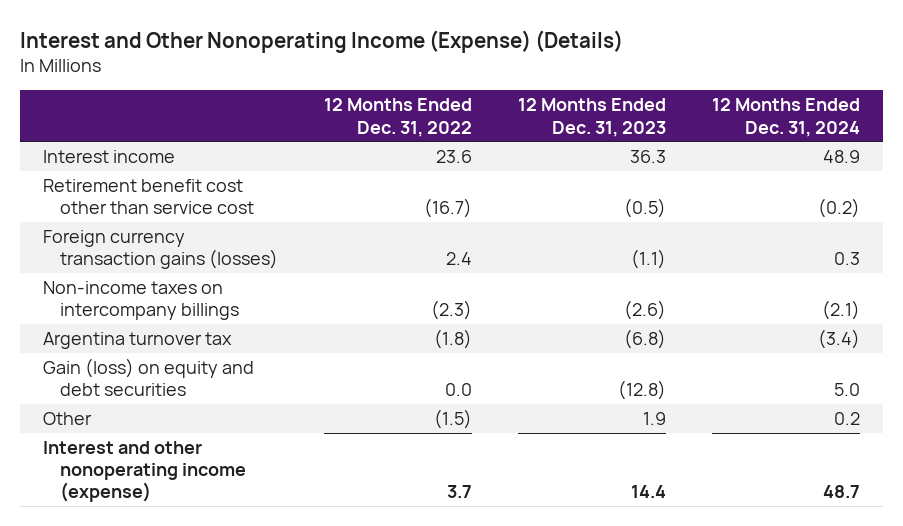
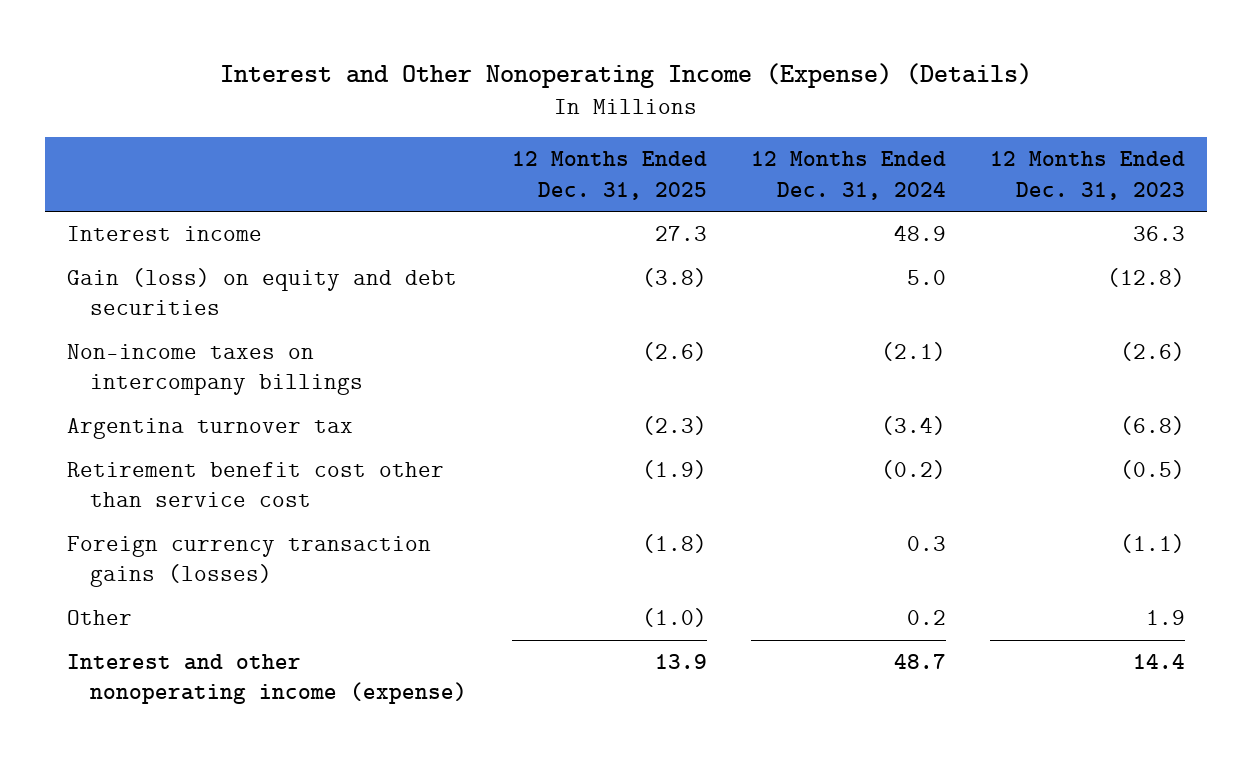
[323,98,472,137] 12 Months Ended Dec. 31, 2022 -> none
none -> [511,151,707,200] 12 Months Ended Dec. 31, 2025
[43,357,255,397] Gain (loss) on equity and debt securities -> [67,268,458,316] Gain (loss) on equity and debt securities
[43,178,254,215] Retirement benefit cost other than service cost -> [67,462,445,508] Retirement benefit cost other than service cost
[43,229,278,270] Foreign currency transaction gains (losses) -> [67,536,432,588] Foreign currency transaction gains (losses)

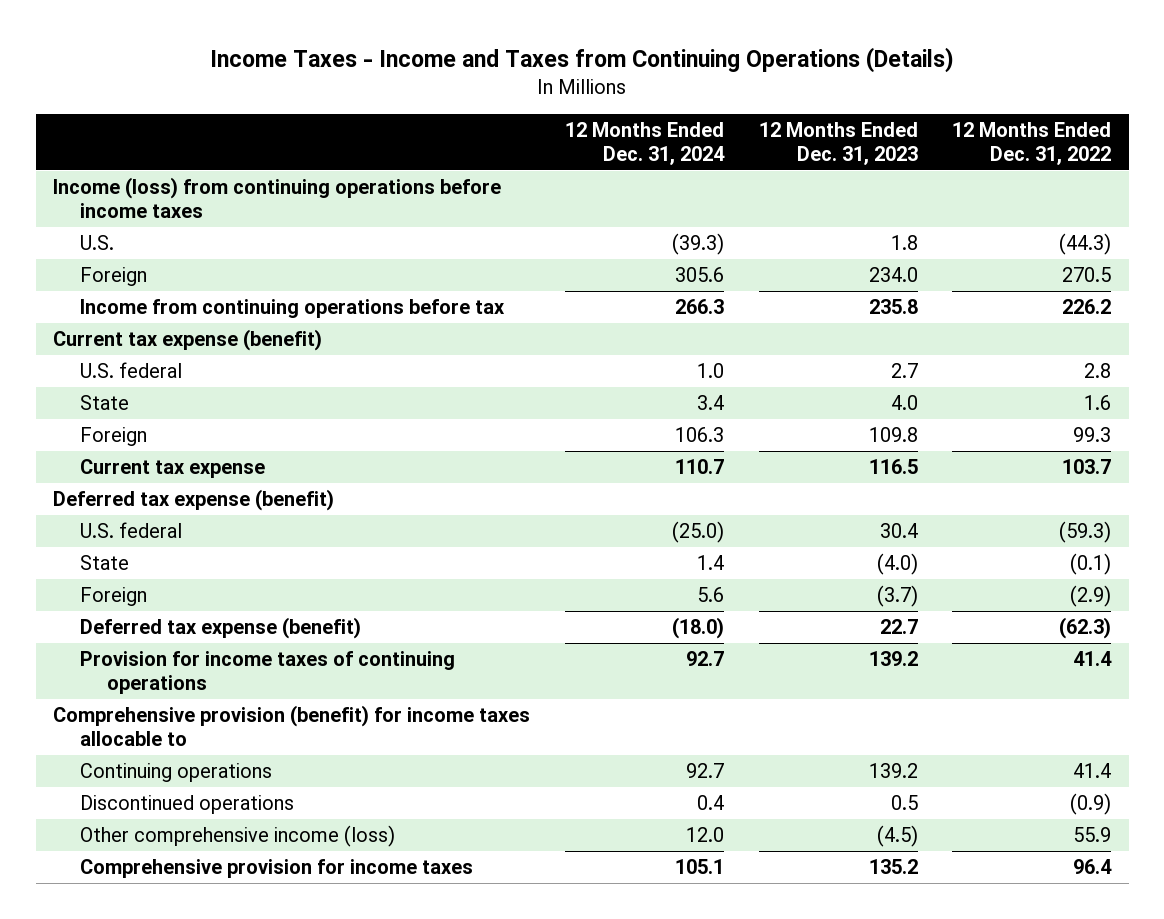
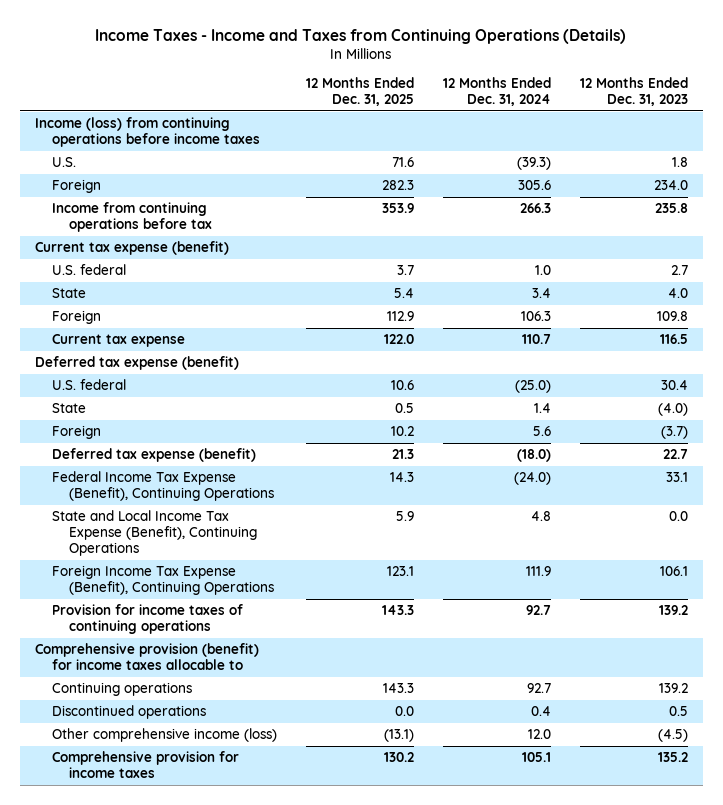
[952,121,1112,165] 12 Months Ended Dec. 31, 2022 -> none
none -> [306,77,415,107] 12 Months Ended Dec. 31, 2025
none -> [51,471,275,502] Federal Income Tax Expense (Benefit), Continuing Operations
none -> [51,510,258,556] State and Local Income Tax Expense (Benefit), Continuing Operations
none -> [51,565,275,596] Foreign Income Tax Expense (Benefit), Continuing Operations

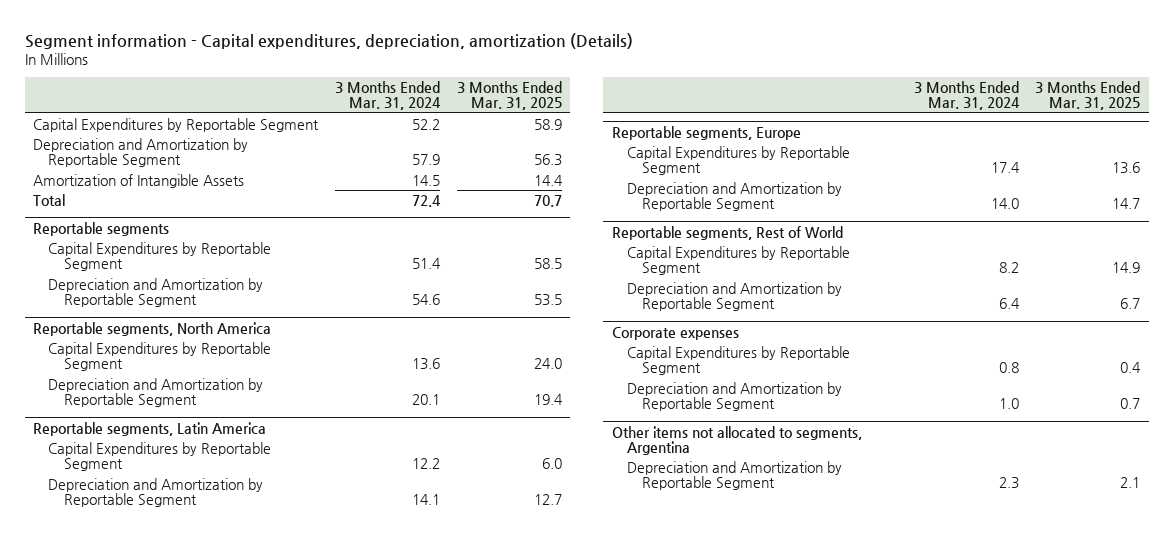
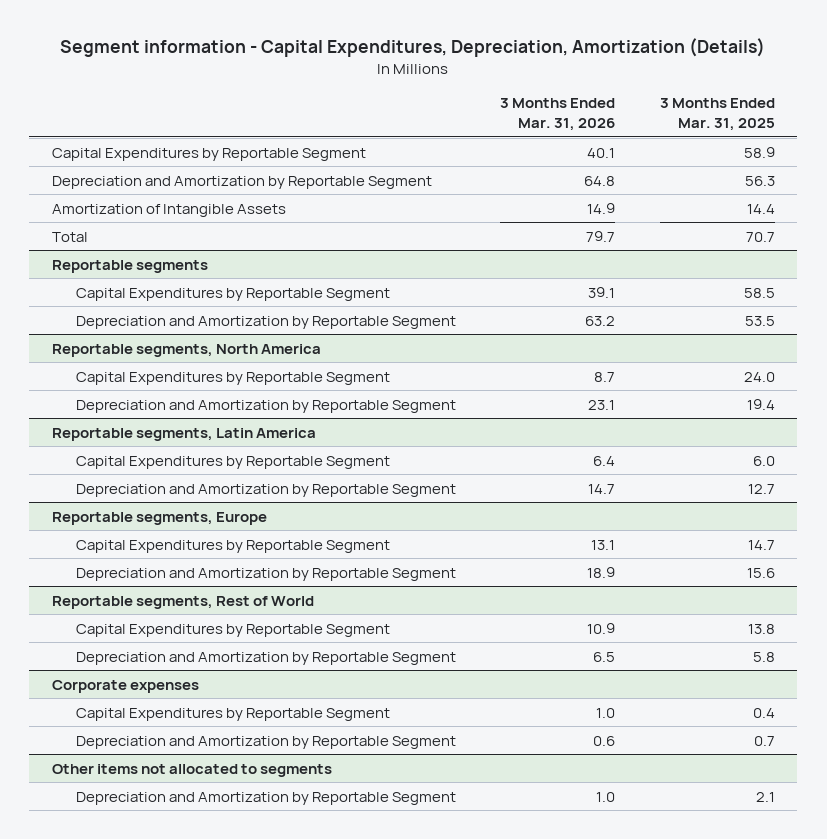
[24,32,633,49] Segment information - Capital expenditures, depreciation, amortization (Details) -> [60,37,766,57] Segment information - Capital Expenditures, Depreciation, Amortization (Details)
[335,80,442,111] 3 Months Ended Mar. 31, 2024 -> none
none -> [500,98,616,132] 3 Months Ended Mar. 31, 2026
[1112,162,1141,175] 13.6 -> [748,539,776,550] 14.7
[1112,198,1141,210] 14.7 -> [747,567,776,578] 15.6
[1112,262,1141,274] 14.9 -> [748,623,776,634] 13.8
[1120,298,1141,310] 6.7 -> [753,651,776,662] 5.8
[611,425,862,456] Other items not allocated to segments, Argentina -> [51,763,332,777] Other items not allocated to segments

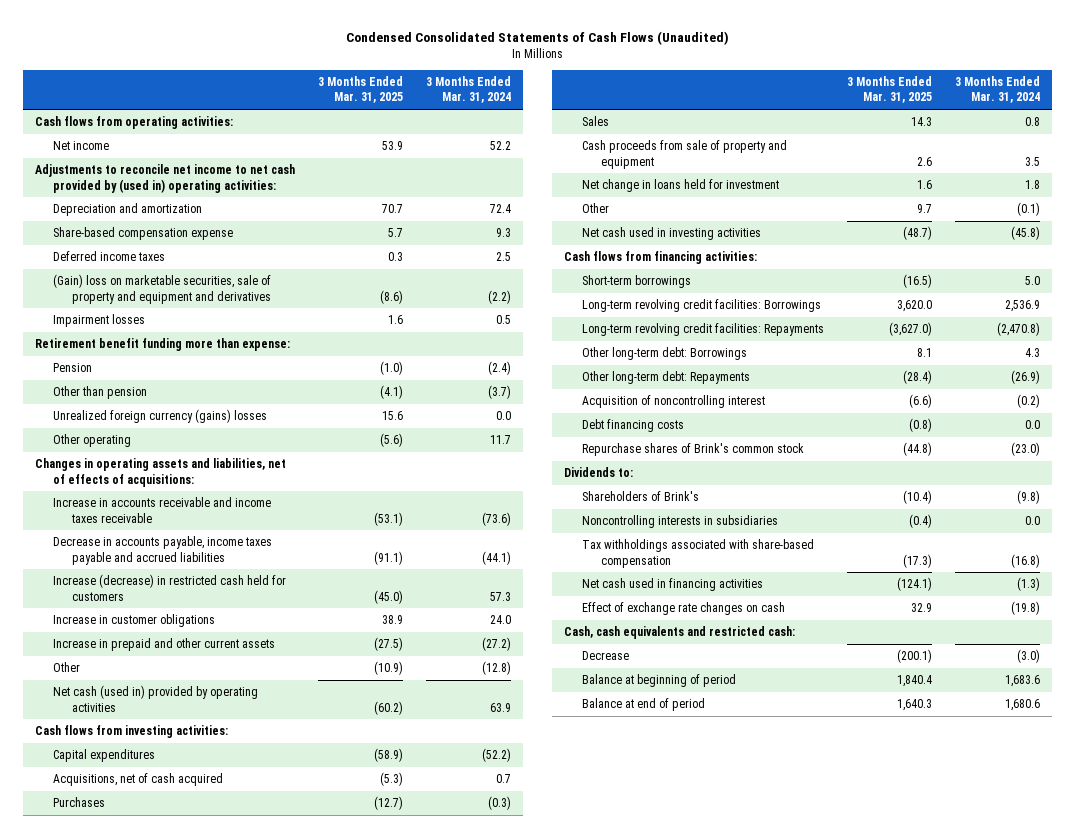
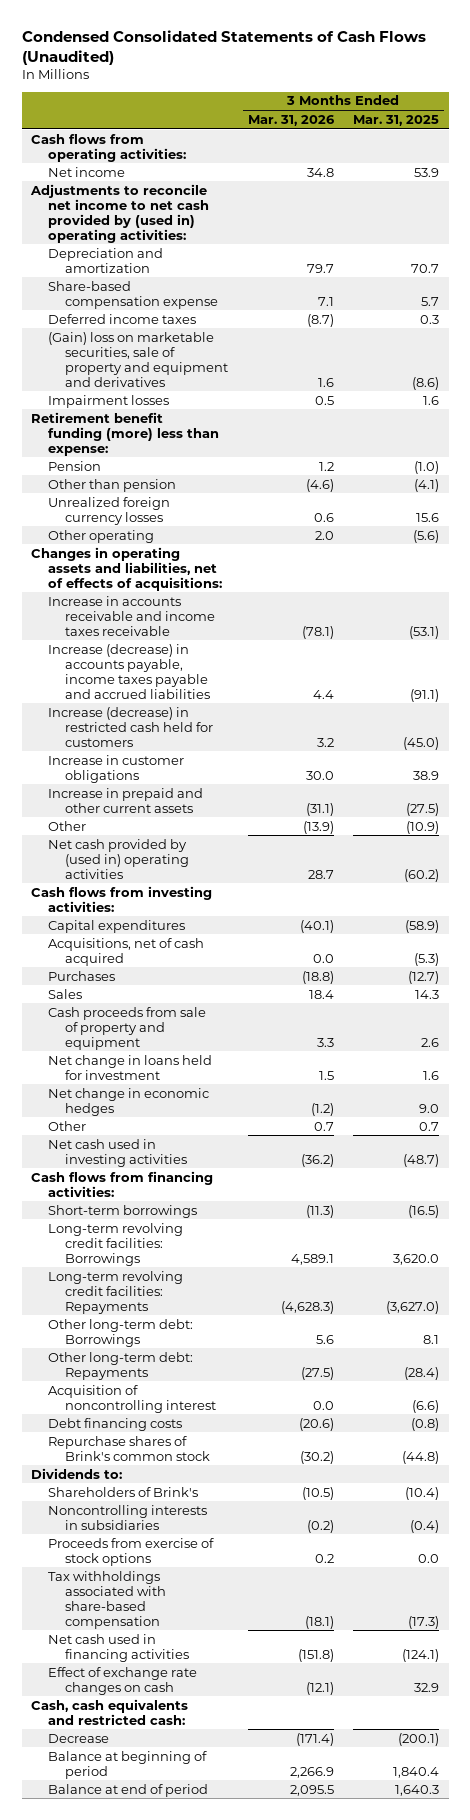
[426,75,512,104] 3 Months Ended Mar. 31, 2024 -> none
none -> [247,114,335,126] Mar. 31, 2026
[34,338,290,352] Retirement benefit funding more than expense: -> [31,411,220,456] Retirement benefit funding (more) less than expense:
[53,409,268,424] Unrealized foreign currency (gains) losses -> [48,496,171,525] Unrealized foreign currency losses
[53,536,273,565] Decrease in accounts payable, income taxes payable and accrued liabilities -> [48,643,211,699] Increase (decrease) in accounts payable, income taxes payable and accrued liabilities
[53,685,259,712] Net cash (used in) provided by operating activities -> [48,838,190,879] Net cash provided by (used in) operating activities
none -> [48,1087,210,1116] Net change in economic hedges
[917,204,933,214] 9.7 -> [418,1121,439,1131] 0.7
none -> [48,1537,215,1566] Proceeds from exercise of stock options

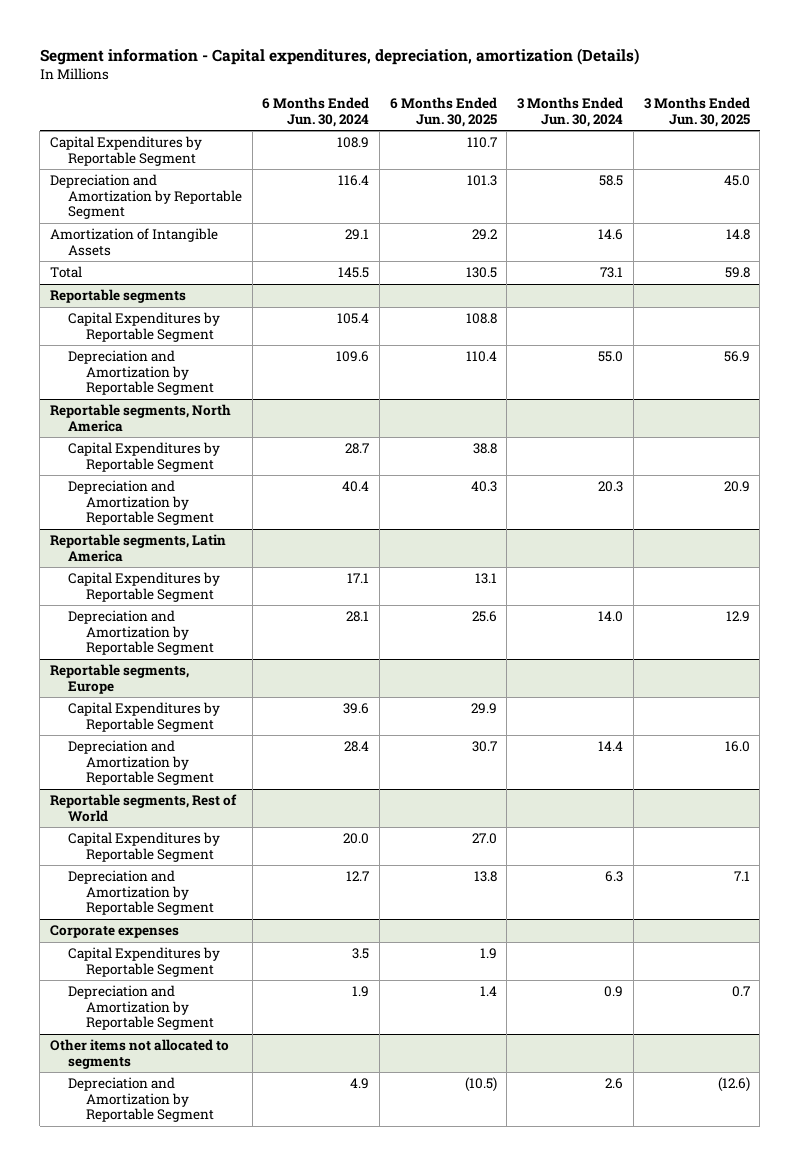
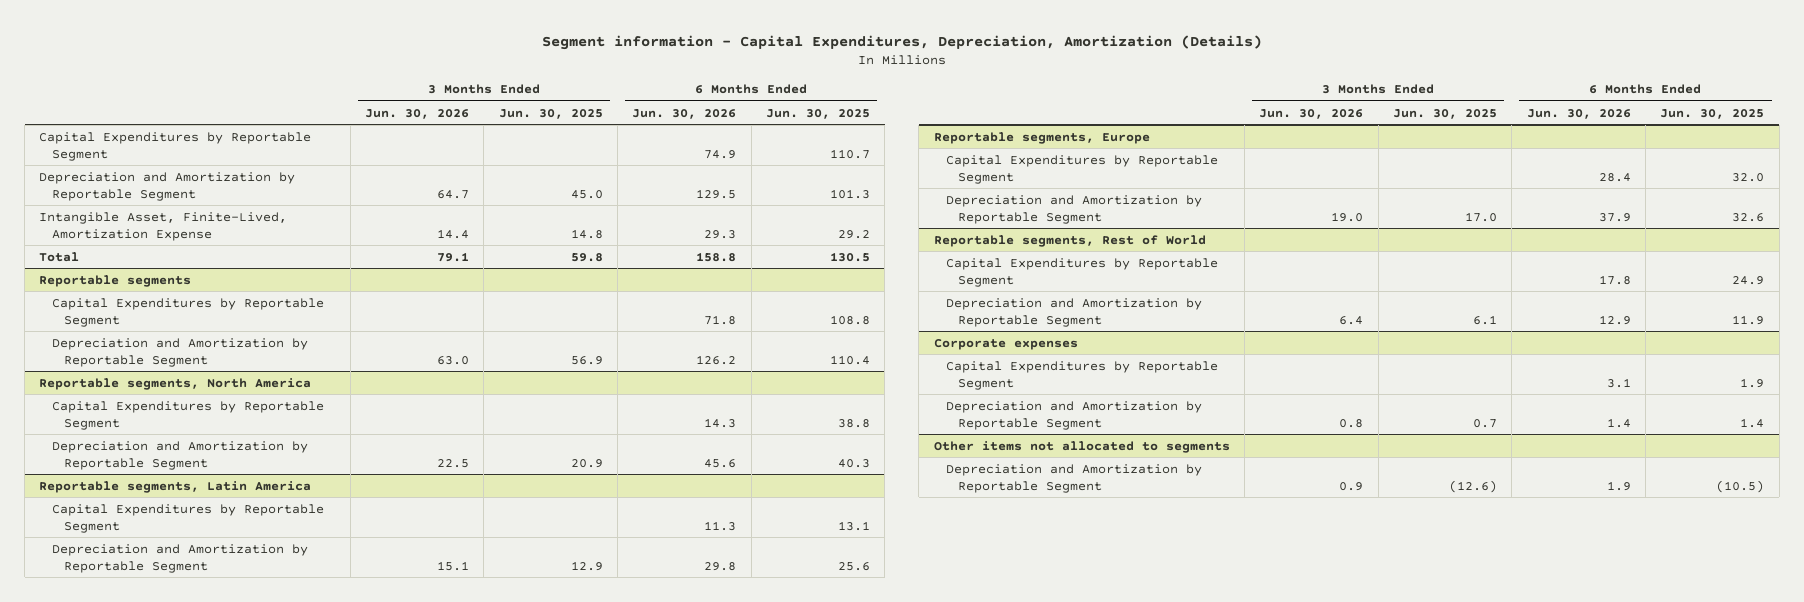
[39,47,639,65] Segment information - Capital expenditures, depreciation, amortization (Details) -> [541,34,1262,50] Segment information - Capital Expenditures, Depreciation, Amortization (Details)
[262,97,370,127] 6 Months Ended Jun. 30, 2024 -> none
[517,97,624,127] 3 Months Ended Jun. 30, 2024 -> none
none -> [365,108,470,119] Jun. 30, 2026
none -> [632,108,737,119] Jun. 30, 2026
[50,228,219,256] Amortization of Intangible Assets -> [39,211,288,241] Intangible Asset, Finite-Lived, Amortization Expense
[470,703,497,715] 29.9 -> [1732,172,1765,182] 32.0
[471,741,497,753] 30.7 -> [1732,212,1765,222] 32.6
[724,741,750,753] 16.0 -> [1464,211,1497,222] 17.0
[471,833,497,845] 27.0 -> [1732,275,1765,285] 24.9
[473,871,497,883] 13.8 -> [1732,314,1765,325] 11.9
[733,871,750,882] 7.1 -> [1472,314,1497,325] 6.1

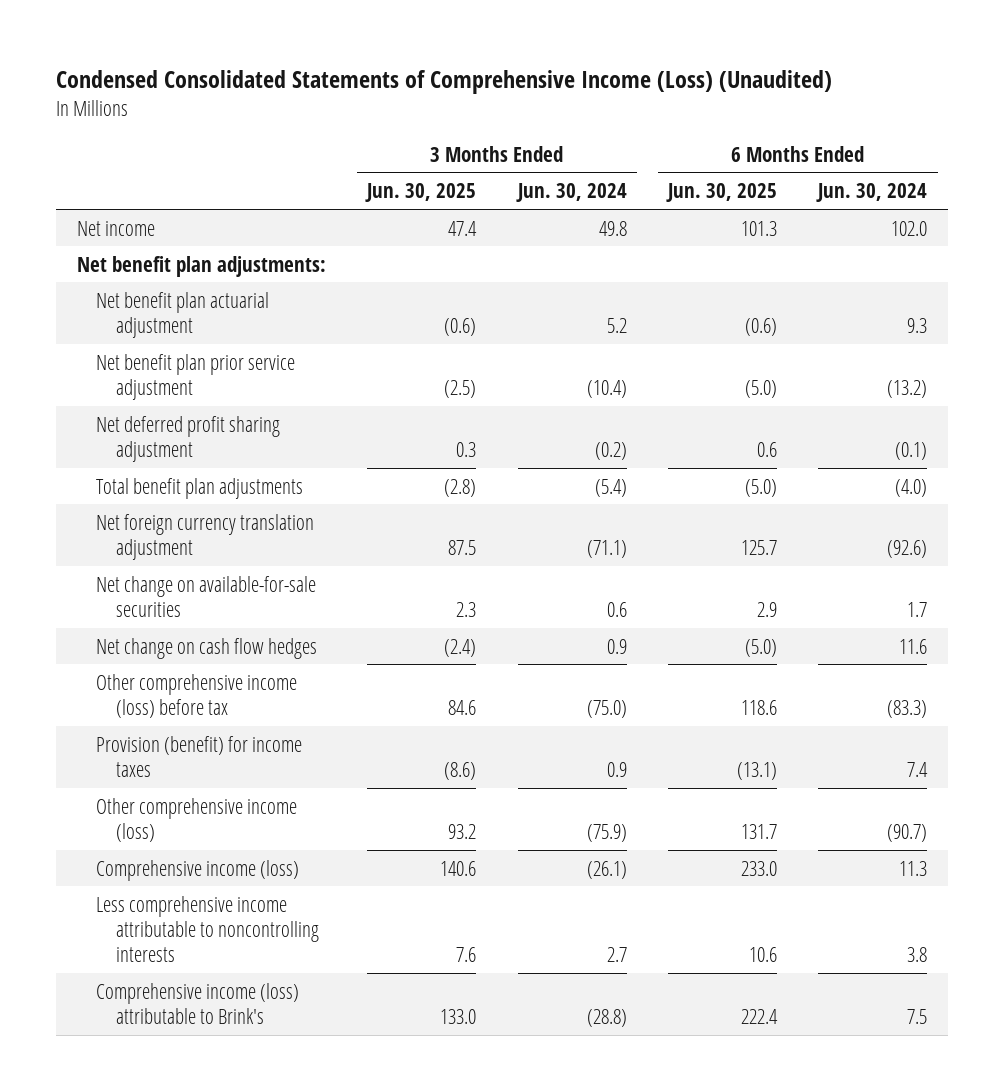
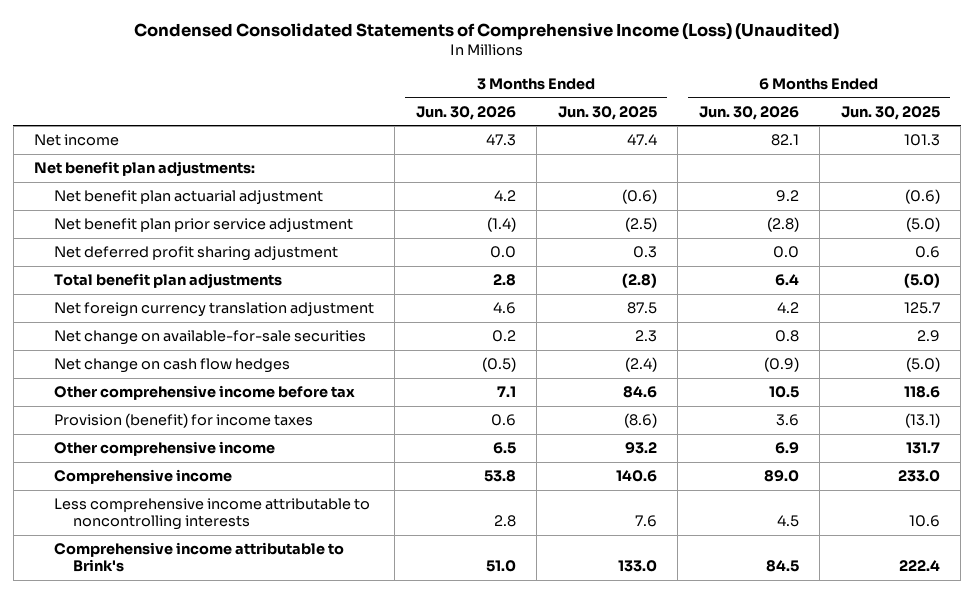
[515,183,627,203] Jun. 30, 2024 -> none
[816,183,928,203] Jun. 30, 2024 -> none
none -> [415,105,516,120] Jun. 30, 2026
none -> [698,105,799,120] Jun. 30, 2026
[96,673,298,718] Other comprehensive income (loss) before tax -> [53,385,355,401] Other comprehensive income before tax
[96,797,298,842] Other comprehensive income (loss) -> [53,441,275,457] Other comprehensive income
[96,859,300,881] Comprehensive income (loss) -> [53,469,232,485] Comprehensive income
[96,982,300,1024] Comprehensive income (loss) attributable to Brink's -> [53,542,344,572] Comprehensive income attributable to Brink's

